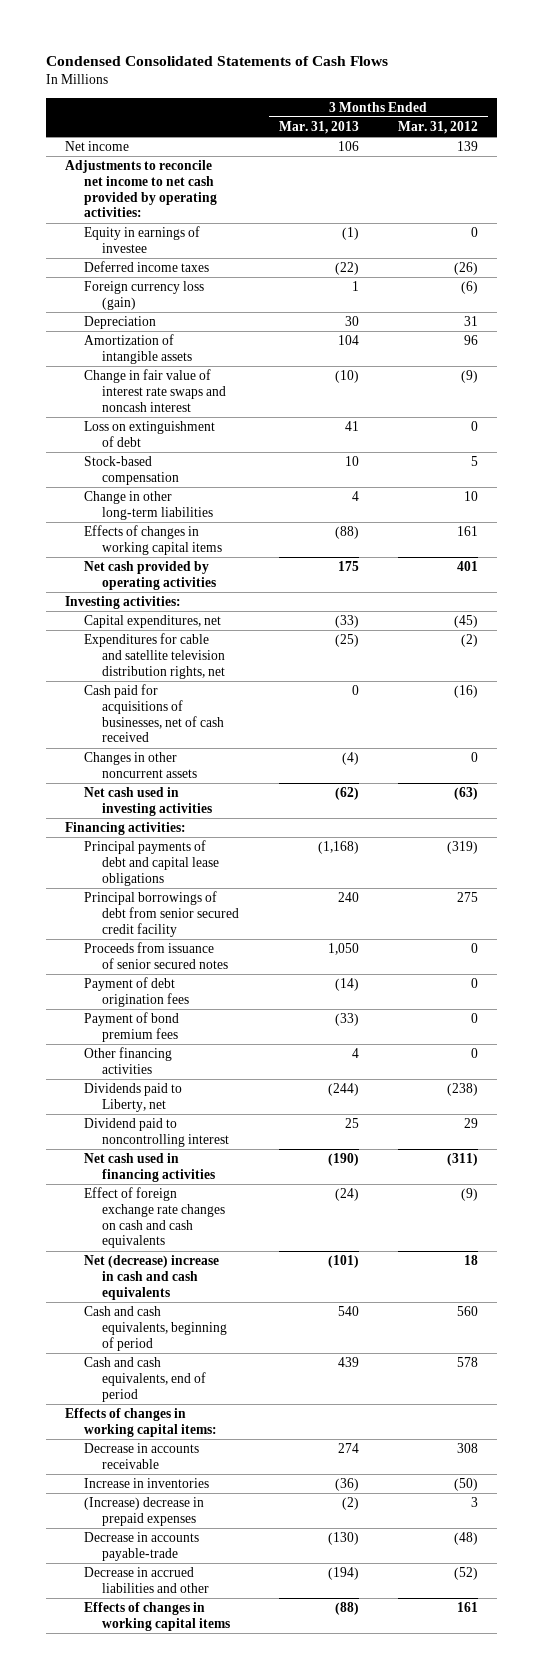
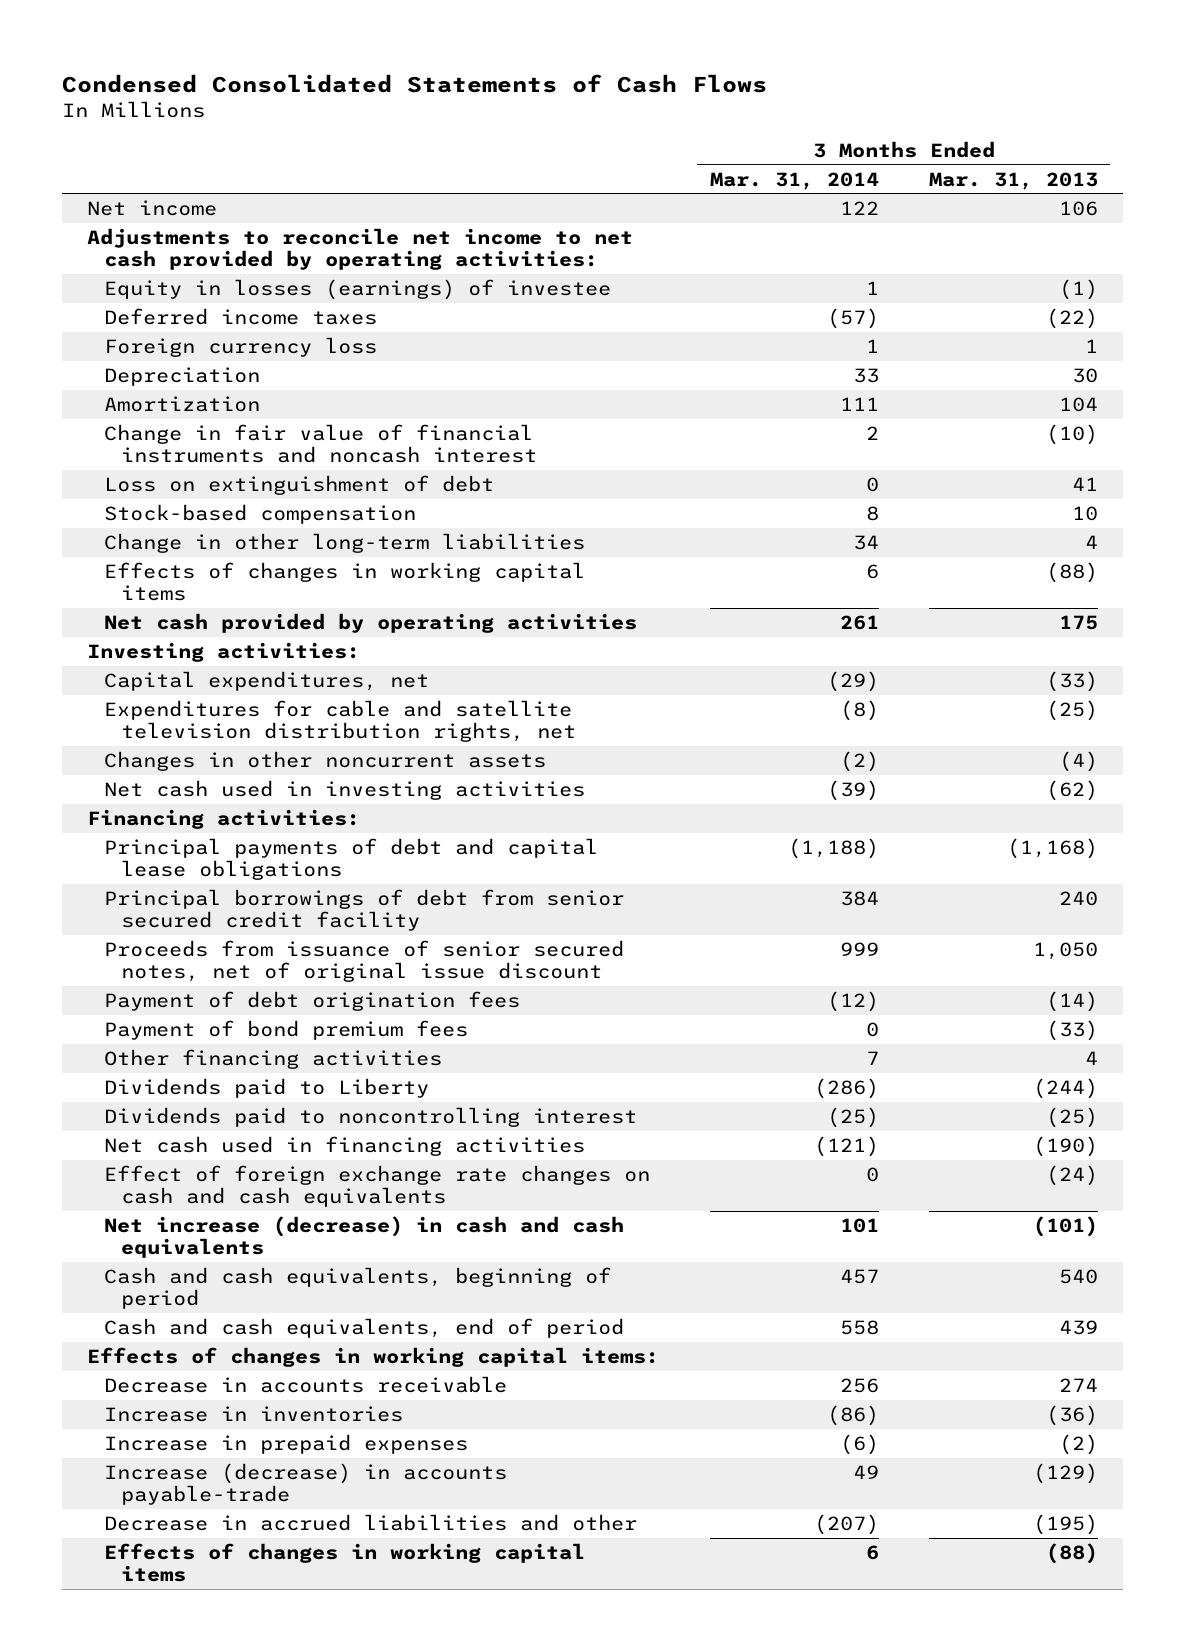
[397,120,478,134] Mar. 31, 2012 -> none
none -> [709,171,879,190] Mar. 31, 2014
[83,225,200,253] Equity in earnings of investee -> [104,279,612,301] Equity in losses (earnings) of investee
[83,280,204,310] Foreign currency loss (gain) -> [104,337,378,358] Foreign currency loss
[83,333,193,364] Amortization of intangible assets -> [104,396,261,413] Amortization
[83,368,227,412] Change in fair value of interest rate swaps and noncash interest -> [104,424,537,463] Change in fair value of financial instruments and noncash interest
[83,683,225,743] Cash paid for acquisitions of businesses, net of cash received -> none
[83,941,229,969] Proceeds from issuance of senior secured notes -> [104,940,625,982] Proceeds from issuance of senior secured notes, net of original issue discount
[83,1082,182,1112] Dividends paid to Liberty, net -> [104,1078,430,1099] Dividends paid to Liberty
[83,1117,230,1147] Dividend paid to noncontrolling interest -> [104,1107,638,1128] Dividends paid to noncontrolling interest
[344,1117,359,1128] 25 -> [1045,1107,1098,1129] (25)
[83,1254,219,1300] Net (decrease) increase in cash and cash equivalents -> [104,1216,625,1258] Net increase (decrease) in cash and cash equivalents
[83,1496,204,1526] (Increase) decrease in prepaid expenses -> [104,1434,469,1455] Increase in prepaid expenses
[83,1531,199,1561] Decrease in accounts payable-trade -> [104,1463,508,1505] Increase (decrease) in accounts payable-trade
[327,1531,359,1545] (130) -> [1032,1463,1098,1485] (129)
[327,1566,359,1580] (194) -> [1032,1514,1098,1536] (195)

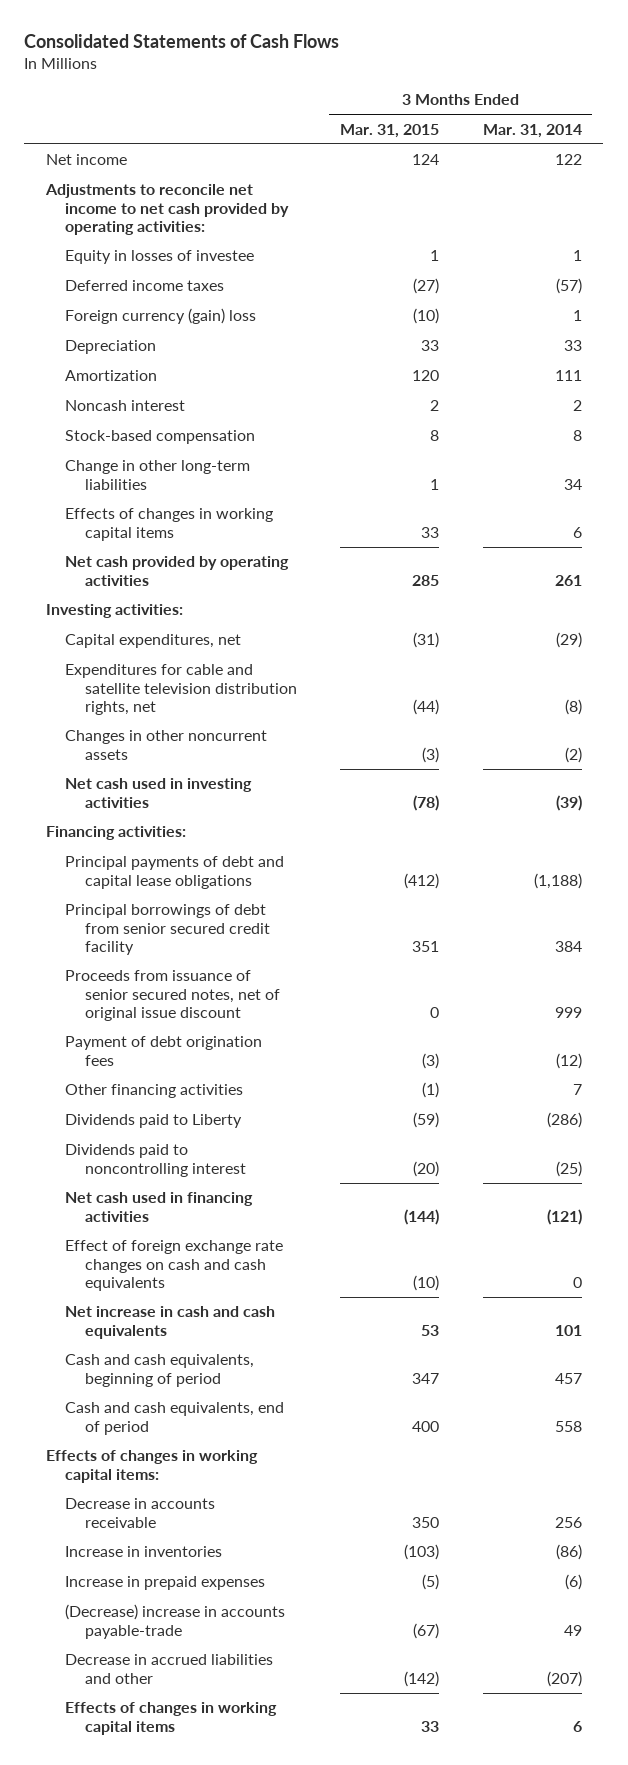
[62,73,768,93] Condensed Consolidated Statements of Cash Flows -> [24,34,340,49] Consolidated Statements of Cash Flows
[928,171,1098,190] Mar. 31, 2013 -> none
none -> [340,123,440,138] Mar. 31, 2015
[104,279,612,301] Equity in losses (earnings) of investee -> [65,250,255,265] Equity in losses of investee
[104,337,378,358] Foreign currency loss -> [65,308,257,325] Foreign currency (gain) loss
[104,424,537,463] Change in fair value of financial instruments and noncash interest -> none
[104,475,495,496] Loss on extinguishment of debt -> none
none -> [65,400,186,412] Noncash interest
[104,1020,469,1041] Payment of bond premium fees -> none
[104,1216,625,1258] Net increase (decrease) in cash and cash equivalents -> [65,1306,276,1339] Net increase in cash and cash equivalents
[104,1463,508,1505] Increase (decrease) in accounts payable-trade -> [65,1604,286,1639] (Decrease) increase in accounts payable-trade

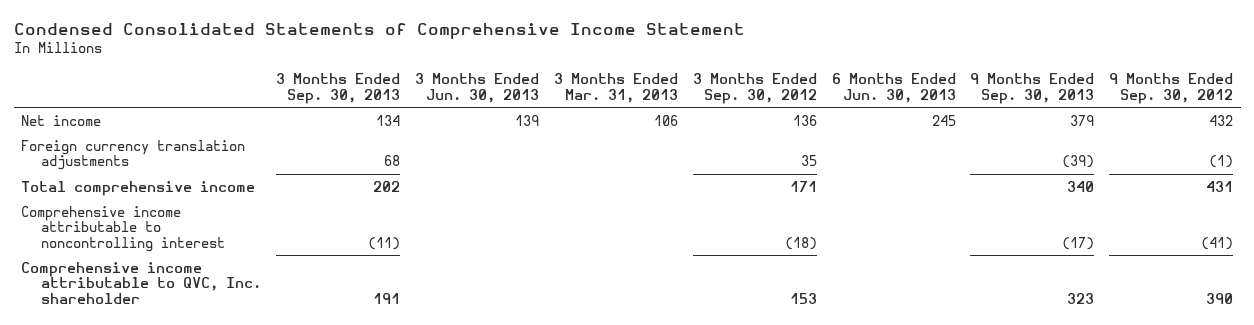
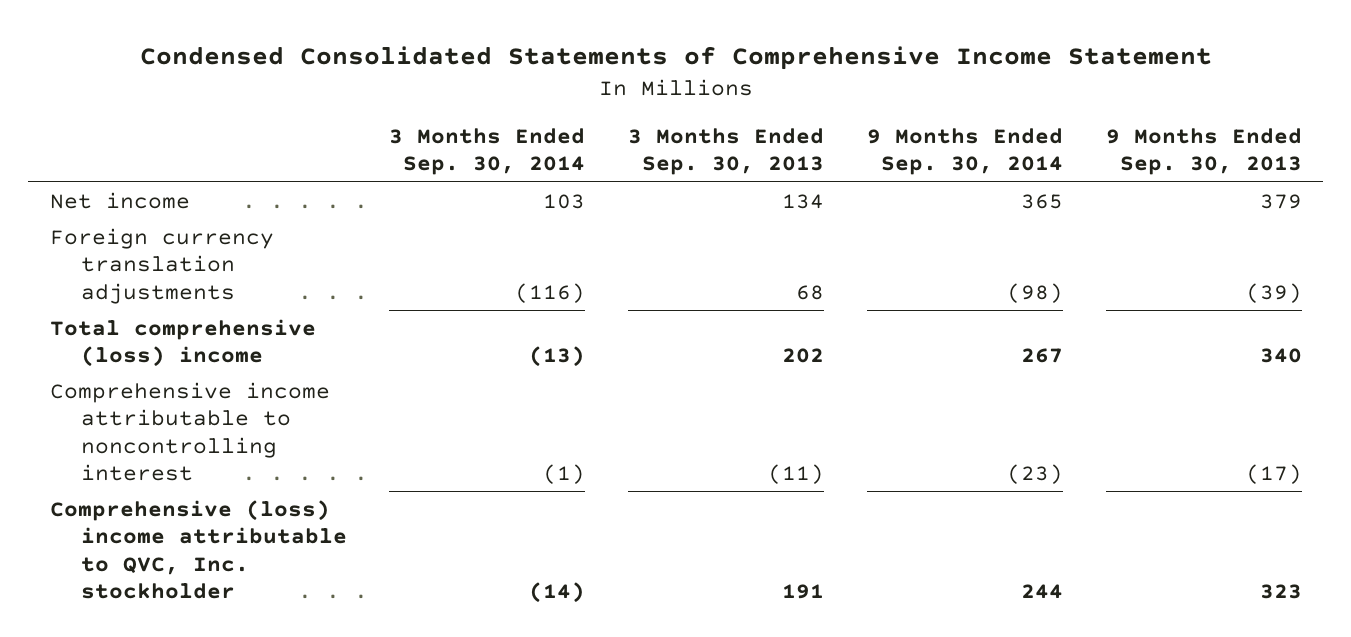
[414,73,539,103] 3 Months Ended Jun. 30, 2013 -> none
[553,73,678,103] 3 Months Ended Mar. 31, 2013 -> none
[692,73,817,104] 3 Months Ended Sep. 30, 2012 -> none
[831,73,956,103] 6 Months Ended Jun. 30, 2013 -> none
[1109,73,1234,104] 9 Months Ended Sep. 30, 2012 -> none
none -> [389,127,586,176] 3 Months Ended Sep. 30, 2014
none -> [867,127,1064,176] 9 Months Ended Sep. 30, 2014
[20,180,255,196] Total comprehensive income -> [49,318,316,368] Total comprehensive (loss) income
[20,261,262,305] Comprehensive income attributable to QVC, Inc. shareholder -> [49,499,347,599] Comprehensive (loss) income attributable to QVC, Inc. stockholder

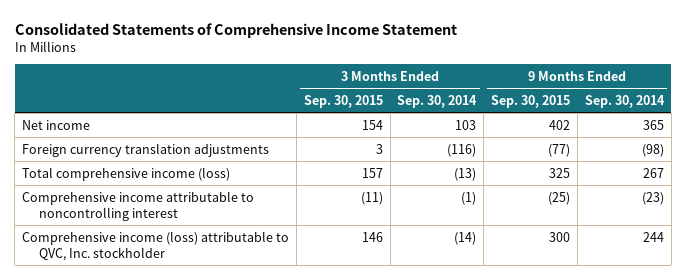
[139,45,1212,70] Condensed Consolidated Statements of Comprehensive Income Statement -> [14,22,457,38] Consolidated Statements of Comprehensive Income Statement
[628,127,825,176] 3 Months Ended Sep. 30, 2013 -> none
[1105,127,1302,176] 9 Months Ended Sep. 30, 2013 -> none
none -> [303,94,383,108] Sep. 30, 2015
none -> [491,94,571,108] Sep. 30, 2015
[49,318,316,368] Total comprehensive (loss) income -> [22,166,231,181] Total comprehensive income (loss)
[49,499,347,599] Comprehensive (loss) income attributable to QVC, Inc. stockholder -> [22,230,290,261] Comprehensive income (loss) attributable to QVC, Inc. stockholder

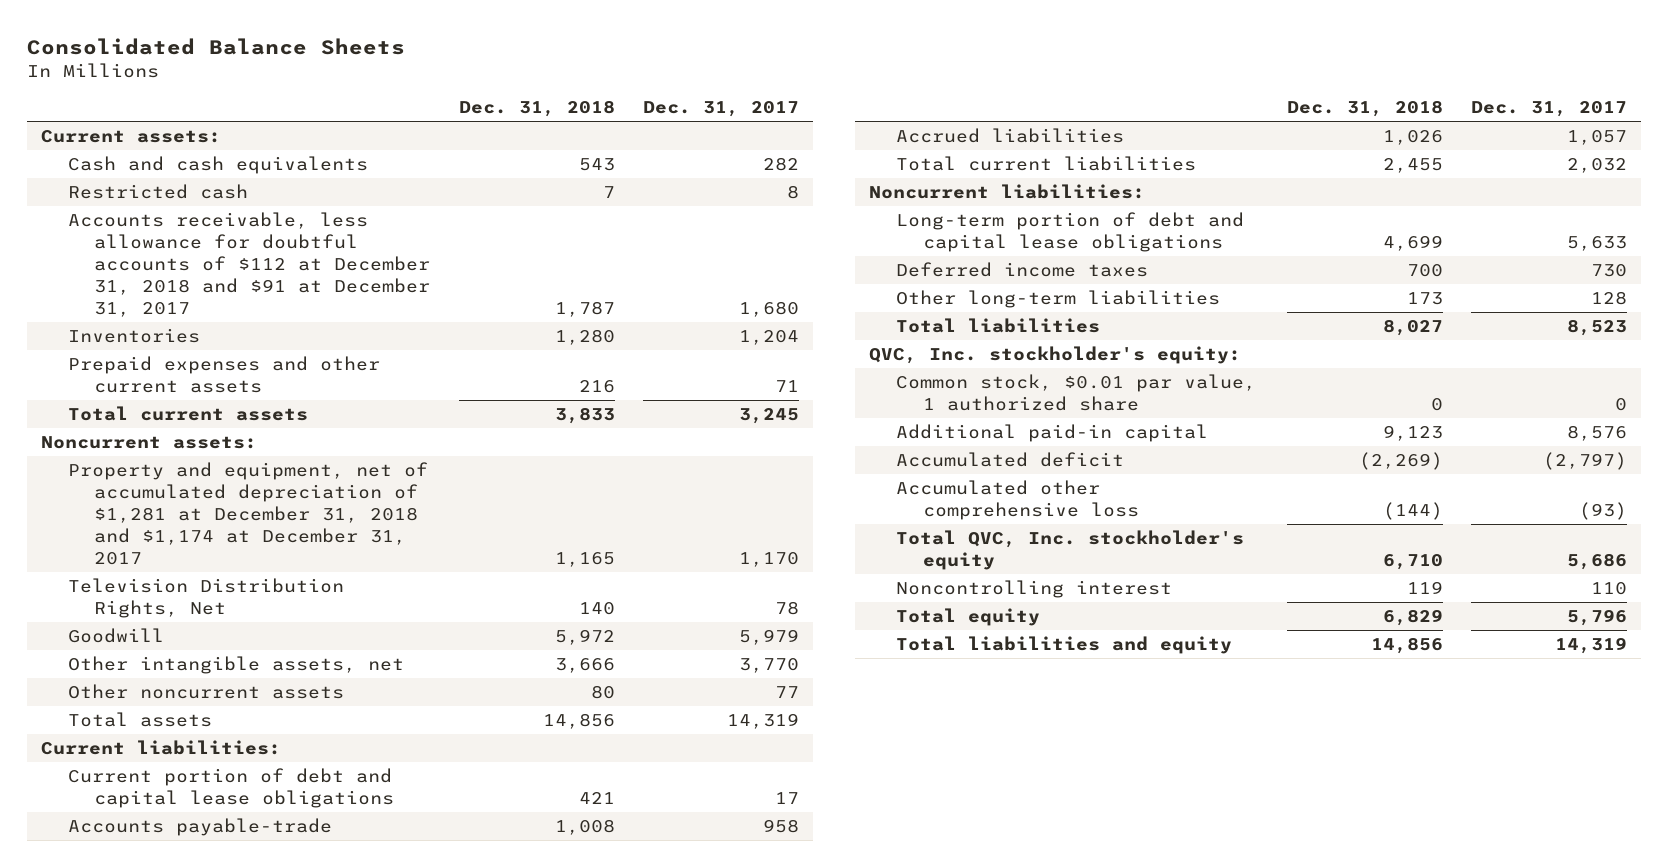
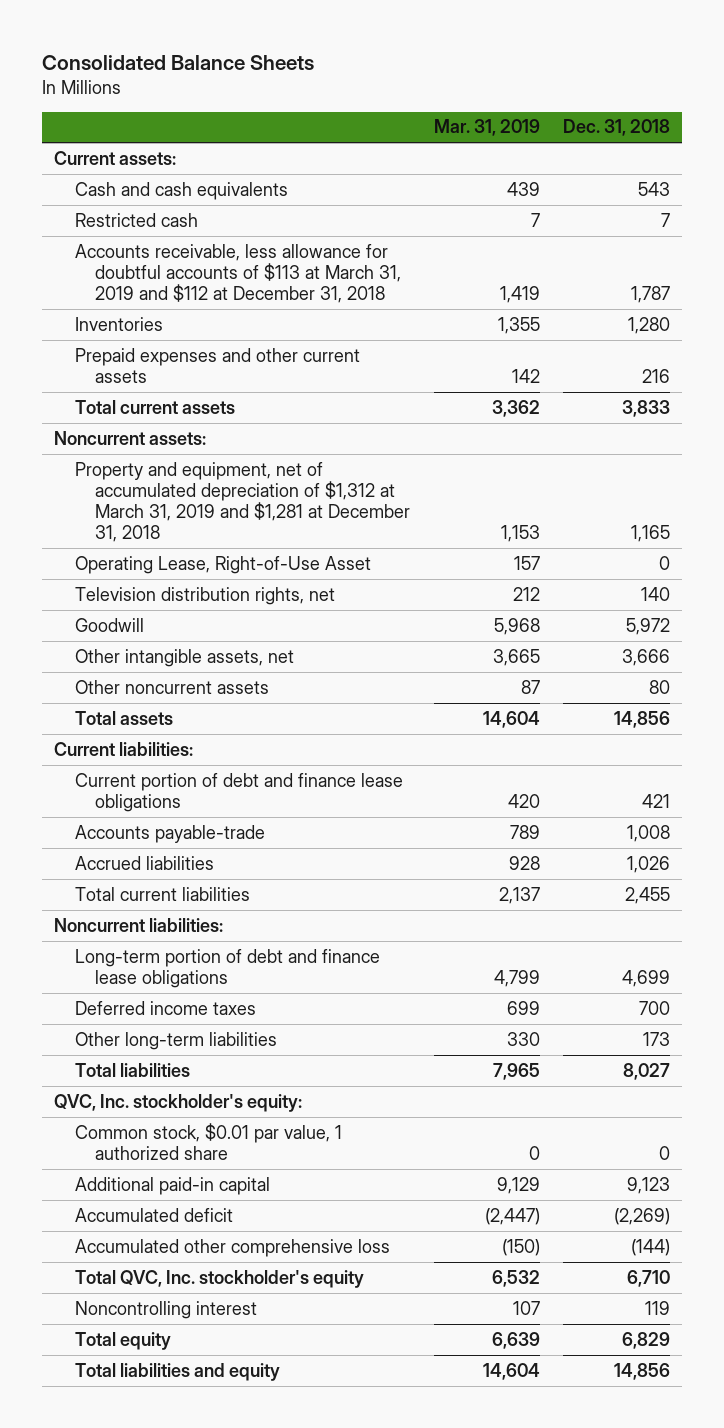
[642,101,799,118] Dec. 31, 2017 -> none
none -> [433,119,540,137] Mar. 31, 2019
[67,211,431,317] Accounts receivable, less allowance for doubtful accounts of $112 at December 31, 2018 and $91 at December 31, 2017 -> [74,243,402,303] Accounts receivable, less allowance for doubtful accounts of $113 at March 31, 2019 and $112 at December 31, 2018
[67,461,428,565] Property and equipment, net of accumulated depreciation of $1,281 at December 31, 2018 and $1,174 at December 31, 2017 -> [74,461,411,542] Property and equipment, net of accumulated depreciation of $1,312 at March 31, 2019 and $1,281 at December 31, 2018
none -> [74,555,371,574] Operating Lease, Right-of-Use Asset
[67,577,344,618] Television Distribution Rights, Net -> [74,586,335,605] Television distribution rights, net
[67,767,395,808] Current portion of debt and capital lease obligations -> [74,772,403,812] Current portion of debt and finance lease obligations
[895,211,1244,252] Long-term portion of debt and capital lease obligations -> [74,948,380,988] Long-term portion of debt and finance lease obligations

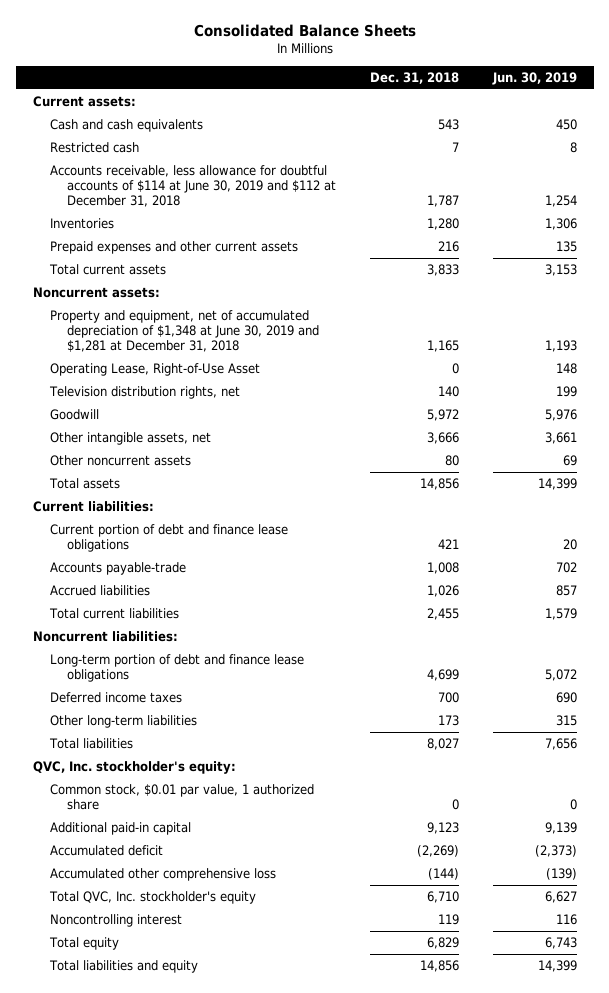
[433,119,540,137] Mar. 31, 2019 -> none
none -> [491,72,577,86] Jun. 30, 2019
[74,243,402,303] Accounts receivable, less allowance for doubtful accounts of $113 at March 31, 2019 and $112 at December 31, 2018 -> [49,165,337,207] Accounts receivable, less allowance for doubtful accounts of $114 at June 30, 2019 and $112 at December 31, 2018
[74,461,411,542] Property and equipment, net of accumulated depreciation of $1,312 at March 31, 2019 and $1,281 at December 31, 2018 -> [49,310,320,352] Property and equipment, net of accumulated depreciation of $1,348 at June 30, 2019 and $1,281 at December 31, 2018

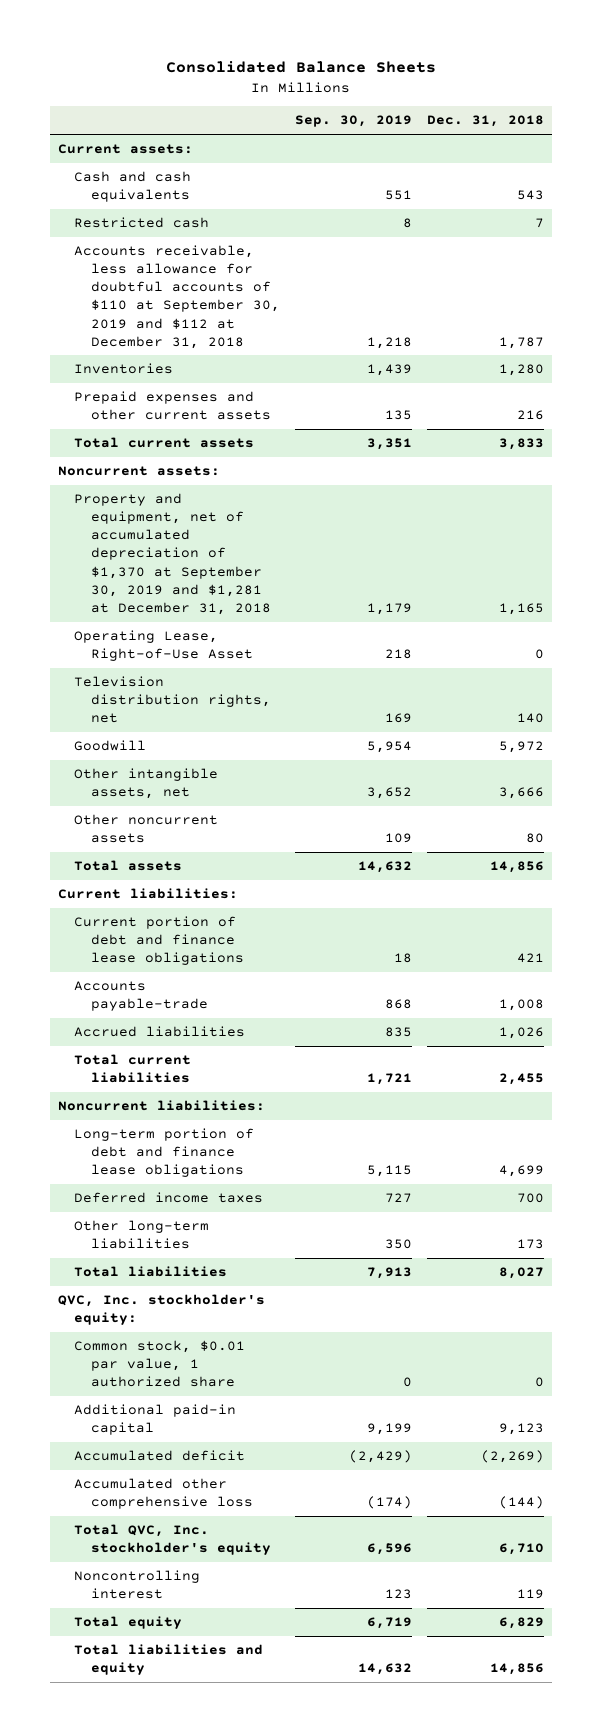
[491,72,577,86] Jun. 30, 2019 -> none
none -> [294,115,412,128] Sep. 30, 2019
[49,165,337,207] Accounts receivable, less allowance for doubtful accounts of $114 at June 30, 2019 and $112 at December 31, 2018 -> [74,245,280,349] Accounts receivable, less allowance for doubtful accounts of $110 at September 30, 2019 and $112 at December 31, 2018
[49,310,320,352] Property and equipment, net of accumulated depreciation of $1,348 at June 30, 2019 and $1,281 at December 31, 2018 -> [74,493,271,615] Property and equipment, net of accumulated depreciation of $1,370 at September 30, 2019 and $1,281 at December 31, 2018

